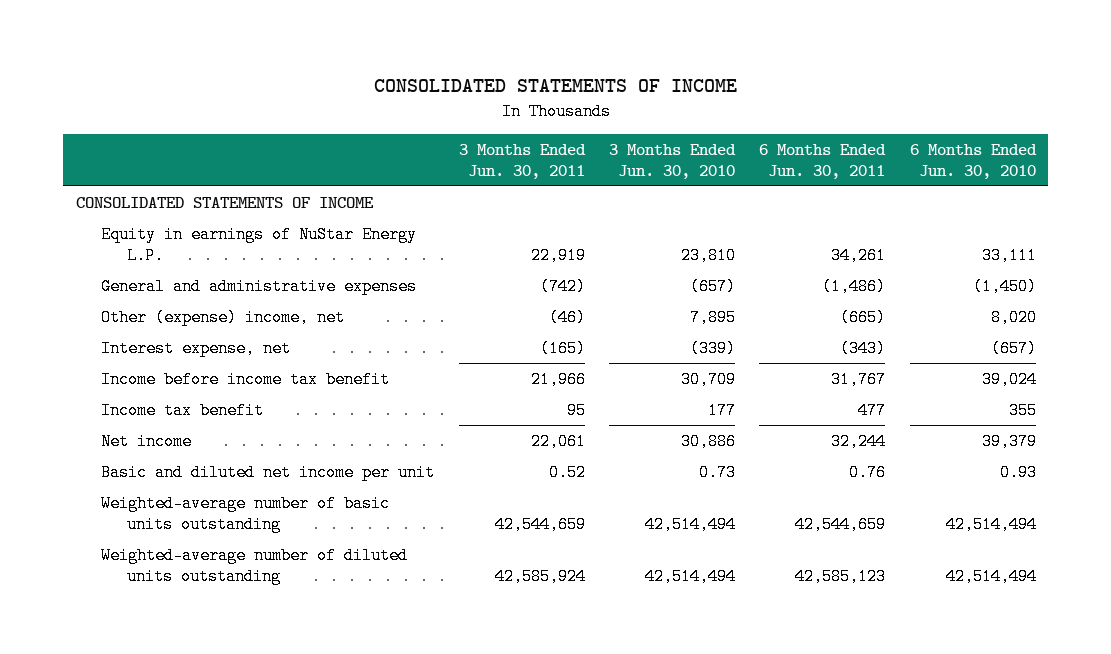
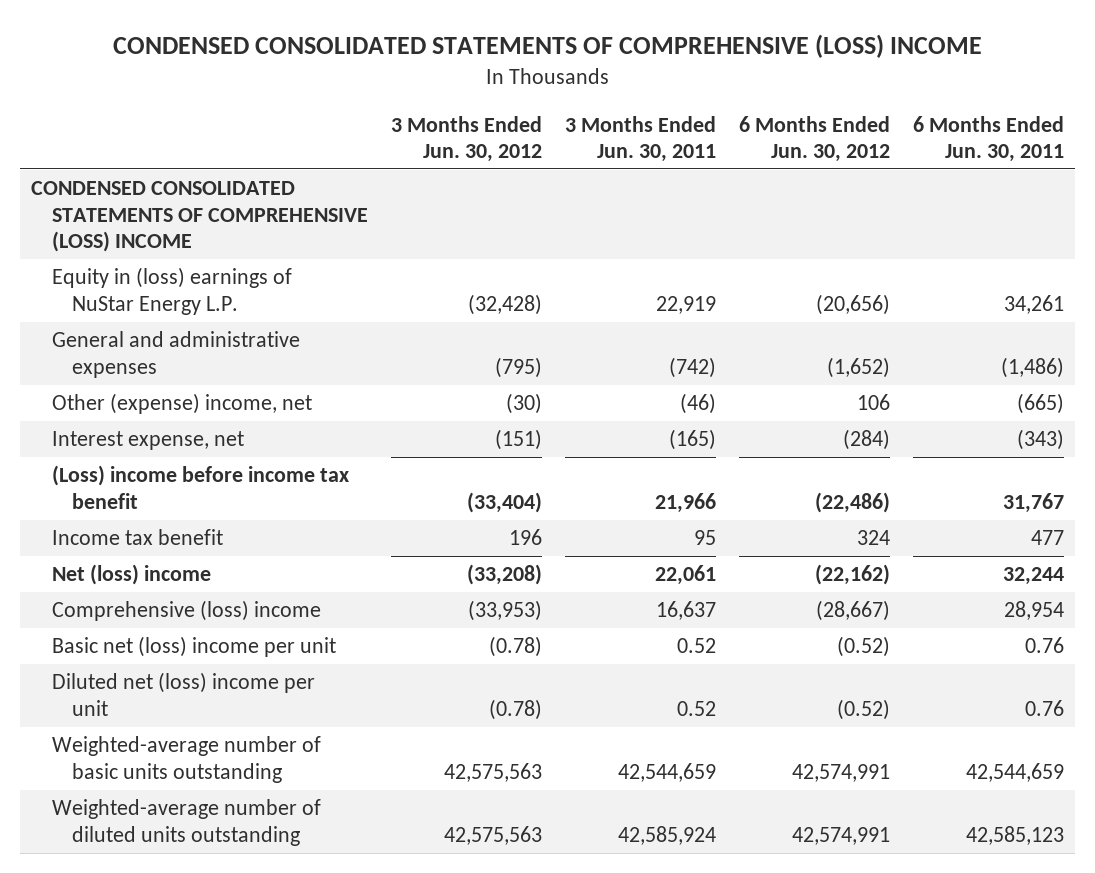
[373,78,737,92] CONSOLIDATED STATEMENTS OF INCOME -> [112,34,982,59] CONDENSED CONSOLIDATED STATEMENTS OF COMPREHENSIVE (LOSS) INCOME
[608,144,736,180] 3 Months Ended Jun. 30, 2010 -> none
[909,144,1037,180] 6 Months Ended Jun. 30, 2010 -> none
none -> [390,115,542,162] 3 Months Ended Jun. 30, 2012
none -> [738,115,890,162] 6 Months Ended Jun. 30, 2012
[75,196,374,208] CONSOLIDATED STATEMENTS OF INCOME -> [31,181,368,252] CONDENSED CONSOLIDATED STATEMENTS OF COMPREHENSIVE (LOSS) INCOME
[101,225,418,264] Equity in earnings of NuStar Energy L.P. -> [51,267,292,315] Equity in (loss) earnings of NuStar Energy L.P.
[101,370,391,388] Income before income tax benefit -> [51,465,349,509] (Loss) income before income tax benefit
[101,432,193,450] Net income -> [51,564,211,586] Net (loss) income
none -> [51,600,321,622] Comprehensive (loss) income
[101,463,436,481] Basic and diluted net income per unit -> [51,636,336,658] Basic net (loss) income per unit
none -> [51,672,315,716] Diluted net (loss) income per unit

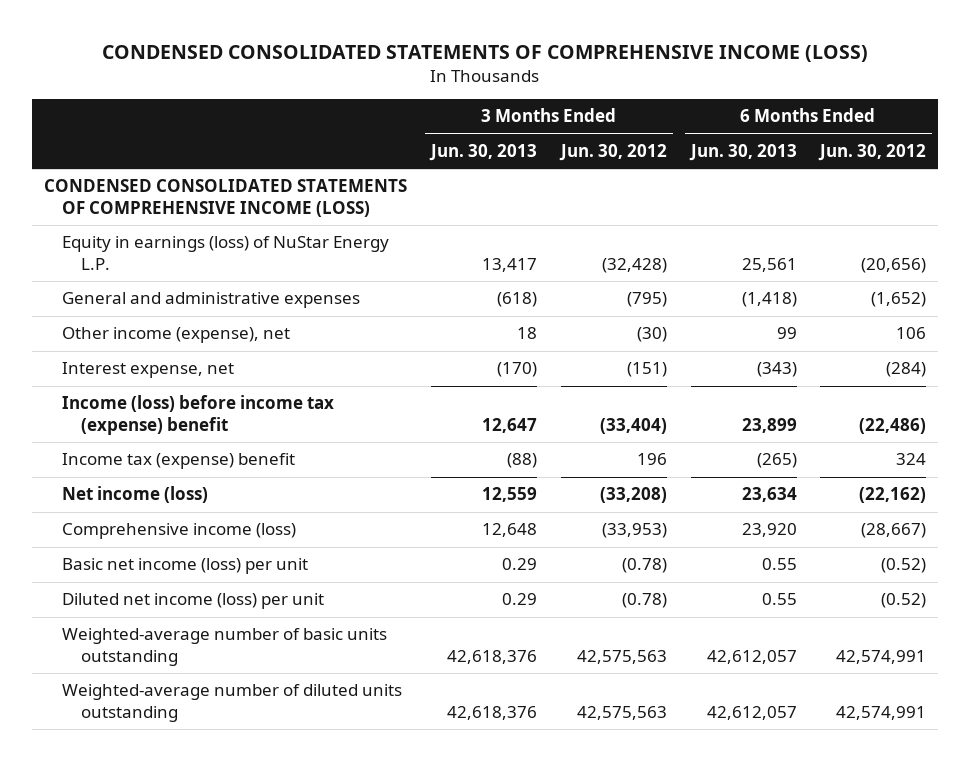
[112,34,982,59] CONDENSED CONSOLIDATED STATEMENTS OF COMPREHENSIVE (LOSS) INCOME -> [102,44,869,62] CONDENSED CONSOLIDATED STATEMENTS OF COMPREHENSIVE INCOME (LOSS)
[564,115,716,162] 3 Months Ended Jun. 30, 2011 -> none
[912,115,1064,162] 6 Months Ended Jun. 30, 2011 -> none
none -> [429,144,538,162] Jun. 30, 2013
none -> [688,144,797,162] Jun. 30, 2013
[31,181,368,252] CONDENSED CONSOLIDATED STATEMENTS OF COMPREHENSIVE (LOSS) INCOME -> [44,179,408,217] CONDENSED CONSOLIDATED STATEMENTS OF COMPREHENSIVE INCOME (LOSS)
[51,267,292,315] Equity in (loss) earnings of NuStar Energy L.P. -> [62,236,390,270] Equity in earnings (loss) of NuStar Energy L.P.
[51,393,312,415] Other (expense) income, net -> [62,327,291,344] Other income (expense), net
[51,465,349,509] (Loss) income before income tax benefit -> [62,395,335,435] Income (loss) before income tax (expense) benefit
[51,529,223,546] Income tax benefit -> [62,453,296,470] Income tax (expense) benefit
[51,564,211,586] Net (loss) income -> [62,486,209,504] Net income (loss)
[51,600,321,622] Comprehensive (loss) income -> [62,523,297,540] Comprehensive income (loss)
[51,636,336,658] Basic net (loss) income per unit -> [62,558,309,575] Basic net income (loss) per unit
[51,672,315,716] Diluted net (loss) income per unit -> [62,593,325,610] Diluted net income (loss) per unit

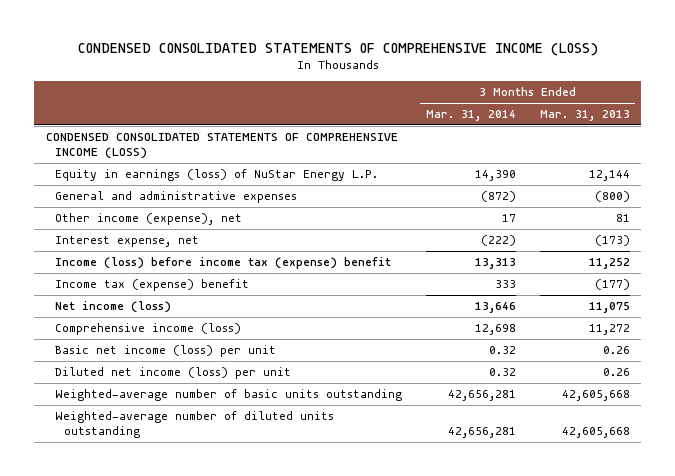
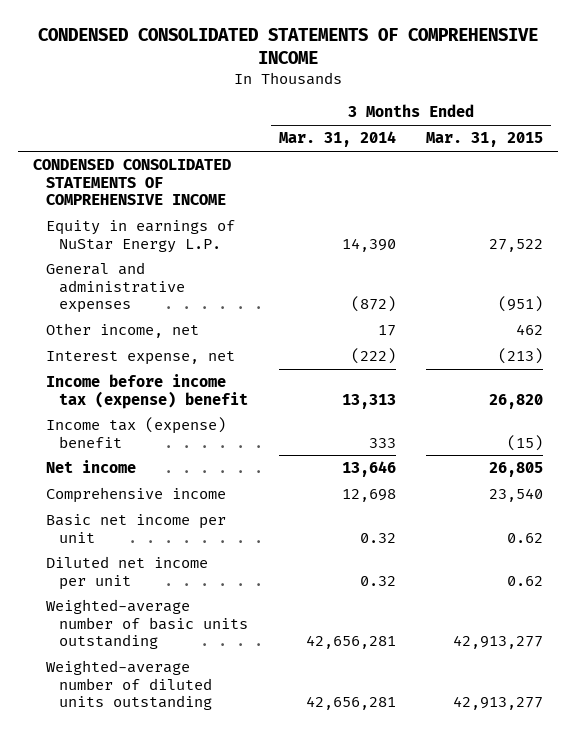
[77,42,598,56] CONDENSED CONSOLIDATED STATEMENTS OF COMPREHENSIVE INCOME (LOSS) -> [38,28,539,65] CONDENSED CONSOLIDATED STATEMENTS OF COMPREHENSIVE INCOME
[539,110,630,122] Mar. 31, 2013 -> none
none -> [425,132,543,148] Mar. 31, 2015
[45,133,398,160] CONDENSED CONSOLIDATED STATEMENTS OF COMPREHENSIVE INCOME (LOSS) -> [33,159,232,206] CONDENSED CONSOLIDATED STATEMENTS OF COMPREHENSIVE INCOME
[55,169,379,182] Equity in earnings (loss) of NuStar Energy L.P. -> [46,220,236,253] Equity in earnings of NuStar Energy L.P.
[55,213,243,226] Other income (expense), net -> [46,323,200,339] Other income, net
[55,257,392,270] Income (loss) before income tax (expense) benefit -> [46,374,249,409] Income before income tax (expense) benefit
[55,301,172,314] Net income (loss) -> [46,460,137,474] Net income
[55,323,242,336] Comprehensive income (loss) -> [46,487,227,504] Comprehensive income
[55,345,277,358] Basic net income (loss) per unit -> [46,514,227,543] Basic net income per unit
[55,367,292,380] Diluted net income (loss) per unit -> [46,556,209,590] Diluted net income per unit

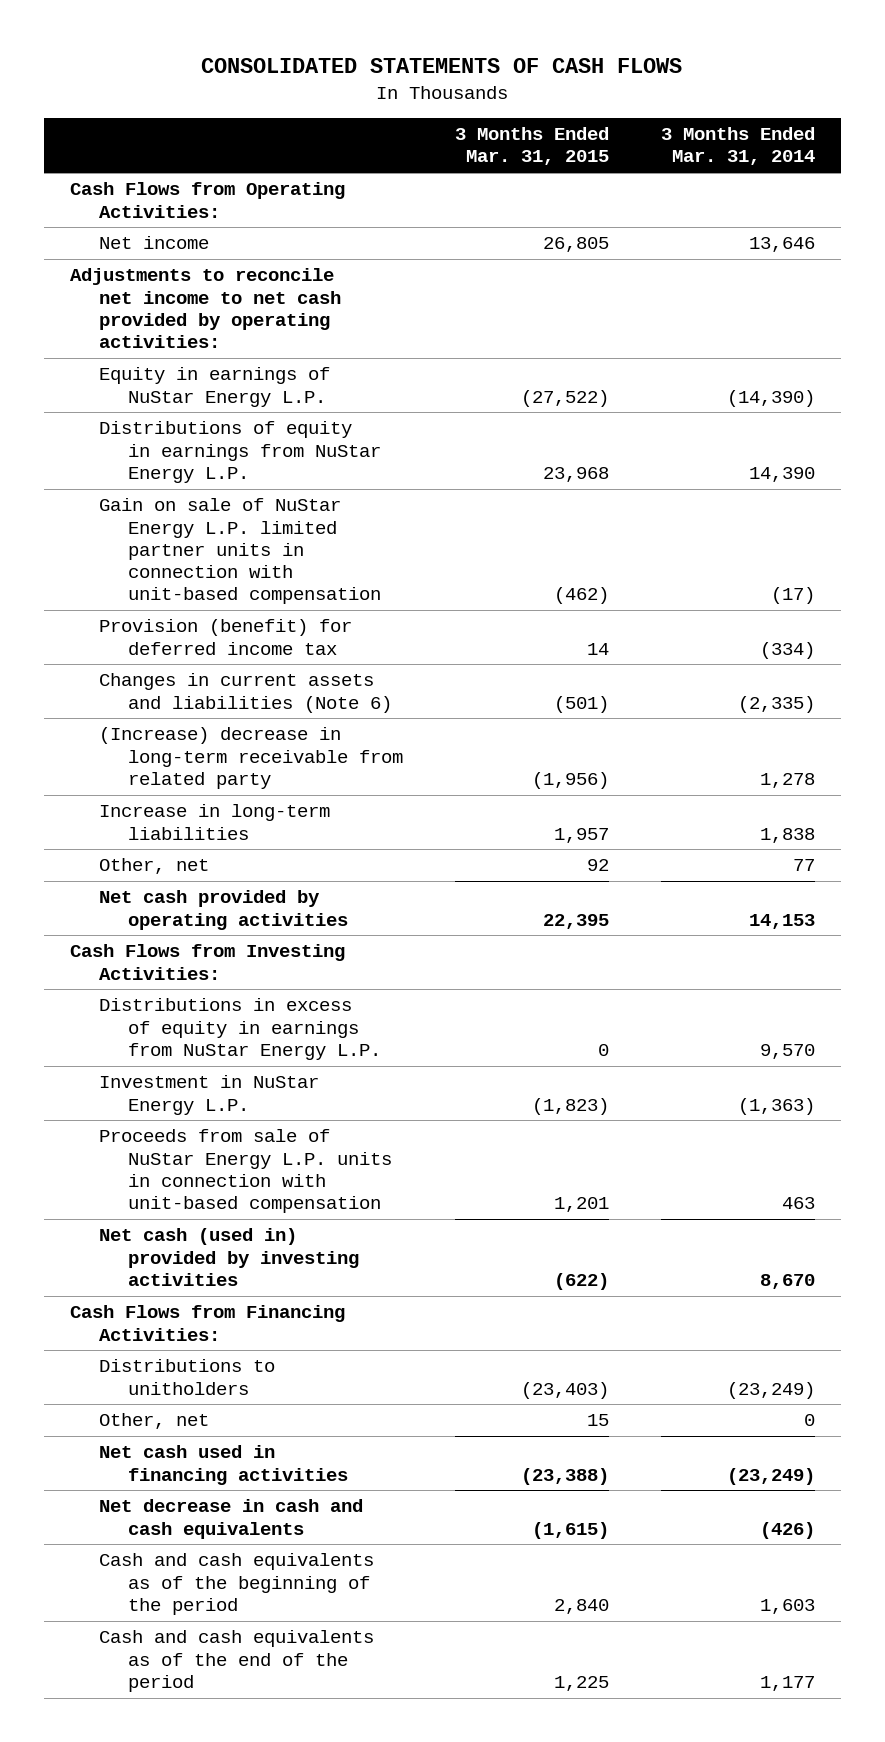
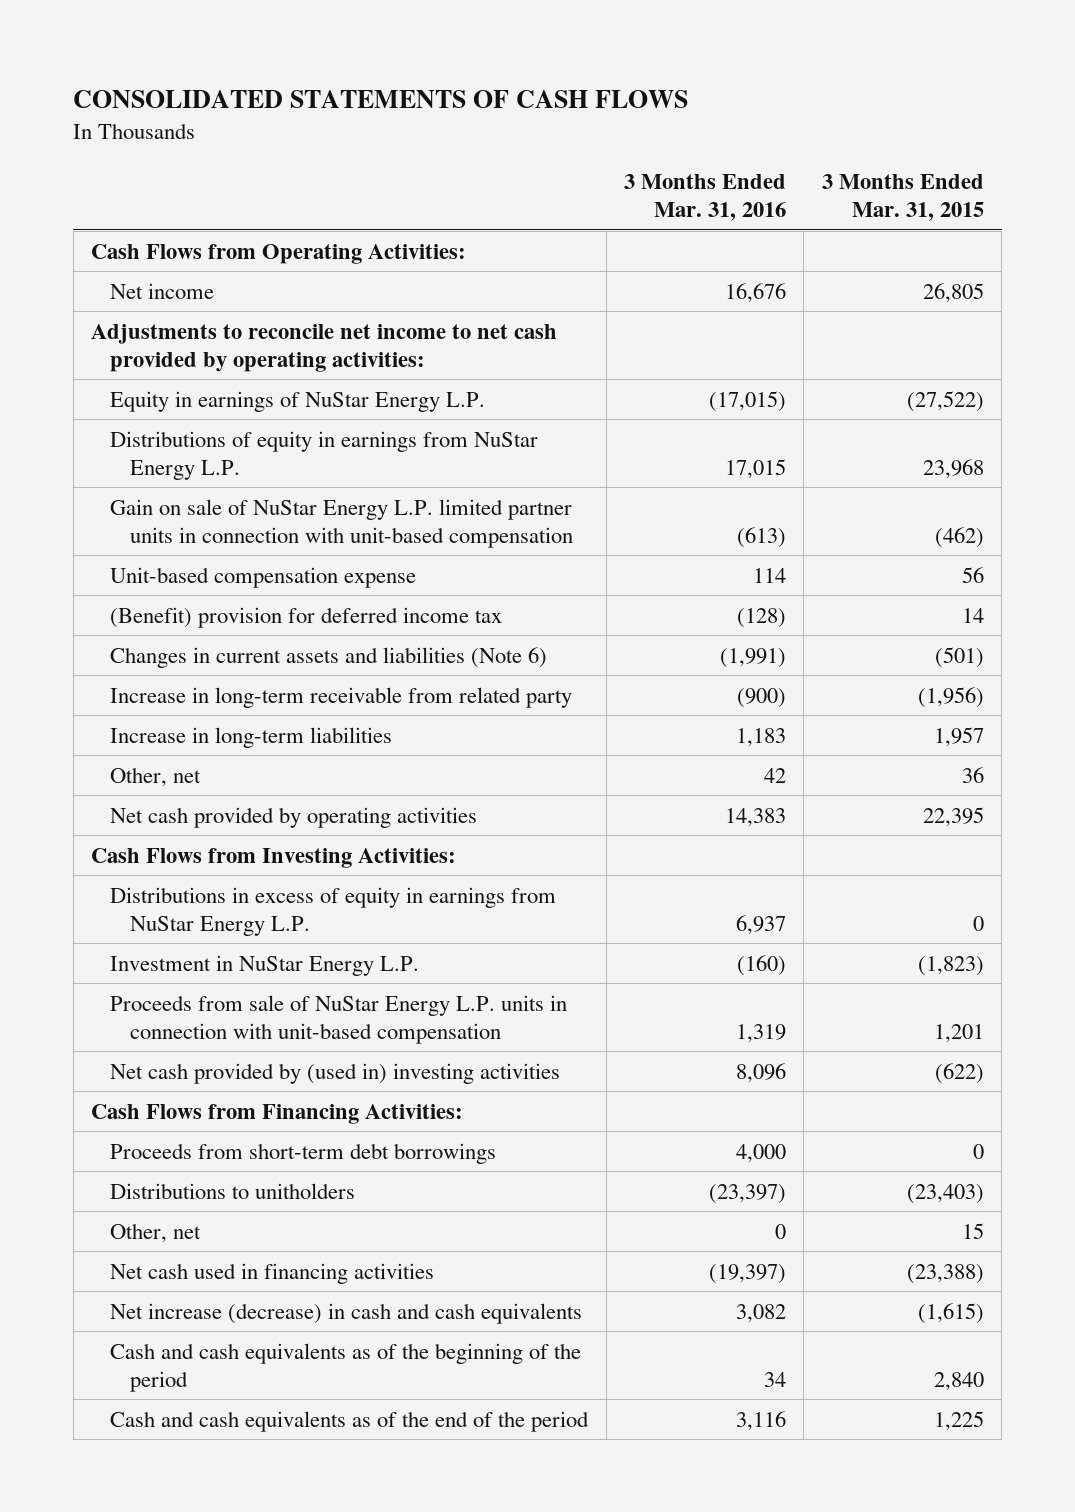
[661,127,816,166] 3 Months Ended Mar. 31, 2014 -> none
none -> [624,173,787,222] 3 Months Ended Mar. 31, 2016
none -> [110,566,417,588] Unit-based compensation expense
[99,619,353,655] Provision (benefit) for deferred income tax -> [110,606,503,628] (Benefit) provision for deferred income tax
[99,727,404,789] (Increase) decrease in long-term receivable from related party -> [110,686,573,708] Increase in long-term receivable from related party
[587,859,610,872] 92 -> [961,766,984,783] 36
[99,1228,360,1286] Net cash (used in) provided by investing activities -> [110,1062,561,1084] Net cash provided by (used in) investing activities
none -> [110,1142,497,1164] Proceeds from short-term debt borrowings
[99,1499,364,1539] Net decrease in cash and cash equivalents -> [110,1302,583,1324] Net increase (decrease) in cash and cash equivalents

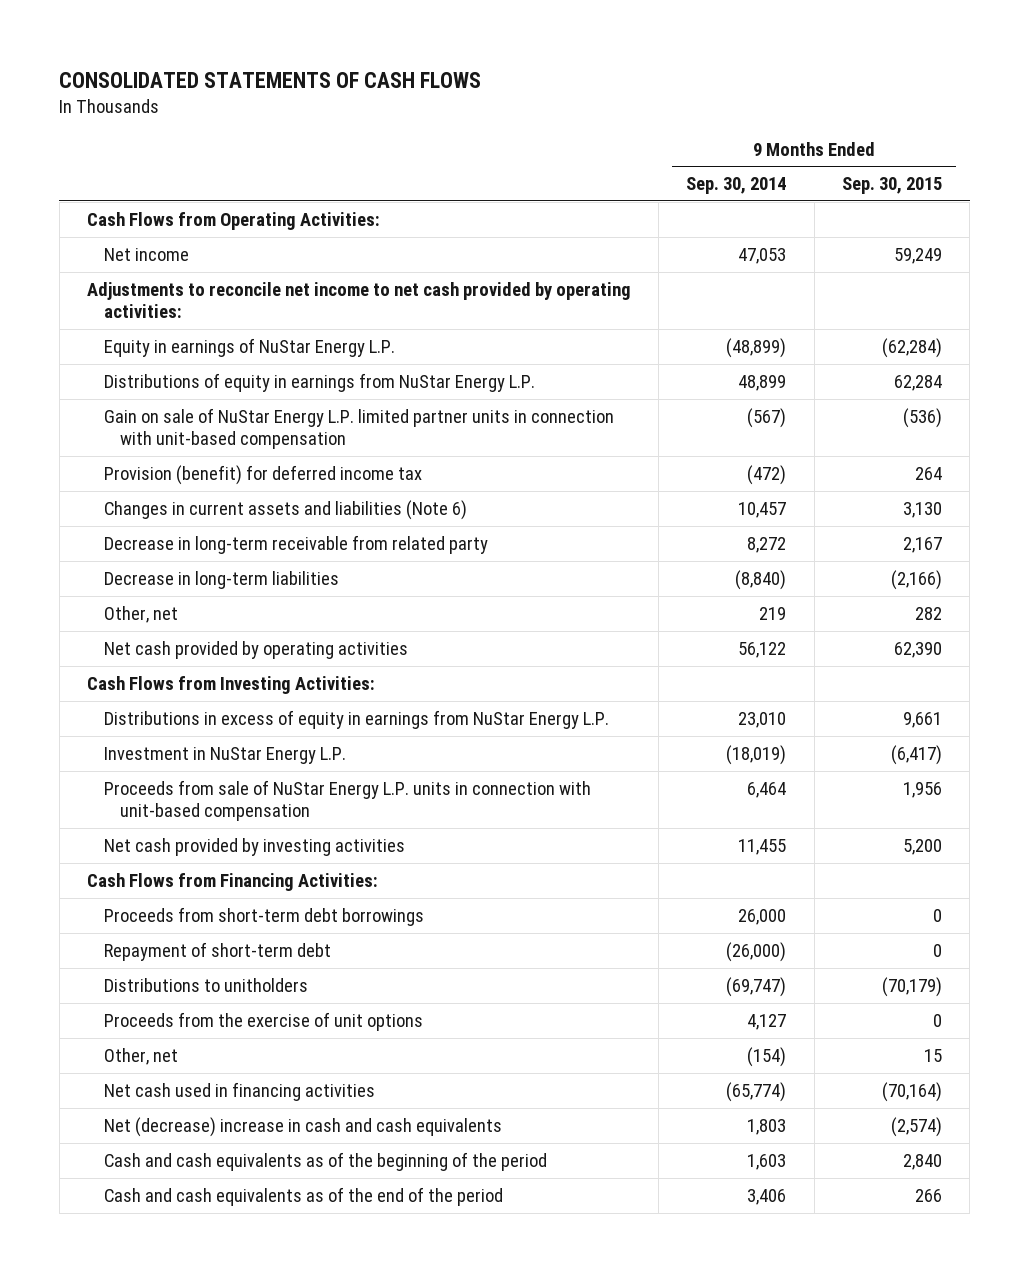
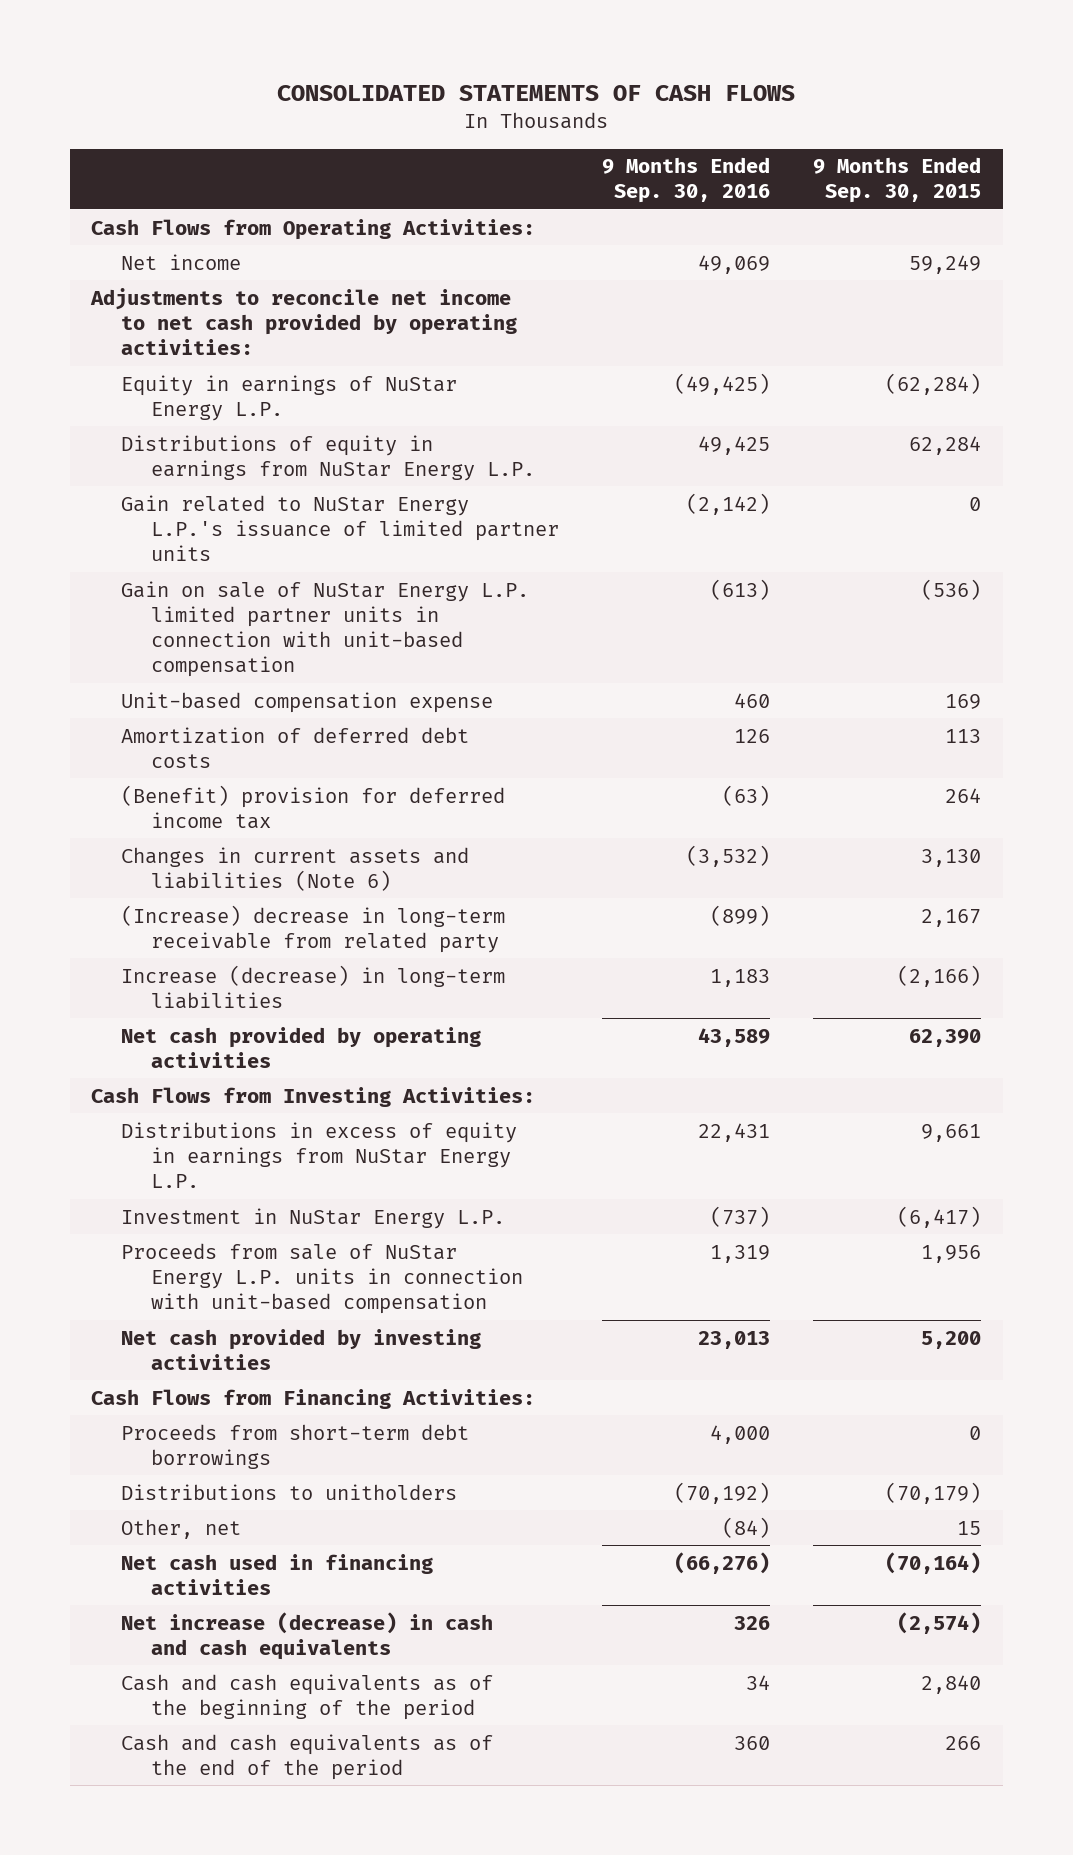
[686,177,787,195] Sep. 30, 2014 -> none
none -> [602,157,771,204] 9 Months Ended Sep. 30, 2016
none -> [121,494,559,561] Gain related to NuStar Energy L.P.'s issuance of limited partner units
none -> [121,691,494,713] Unit-based compensation expense
none -> [121,726,470,768] Amortization of deferred debt costs
[103,464,422,485] Provision (benefit) for deferred income tax -> [121,784,506,829] (Benefit) provision for deferred income tax
[103,605,178,623] Other, net -> none
[103,534,488,554] Decrease in long-term receivable from related party -> [121,904,506,953] (Increase) decrease in long-term receivable from related party
[103,570,339,589] Decrease in long-term liabilities -> [121,964,506,1009] Increase (decrease) in long-term liabilities
[103,941,331,961] Repayment of short-term debt -> none
[103,1011,423,1031] Proceeds from the exercise of unit options -> none
[103,1116,502,1137] Net (decrease) increase in cash and cash equivalents -> [121,1611,494,1660] Net increase (decrease) in cash and cash equivalents

